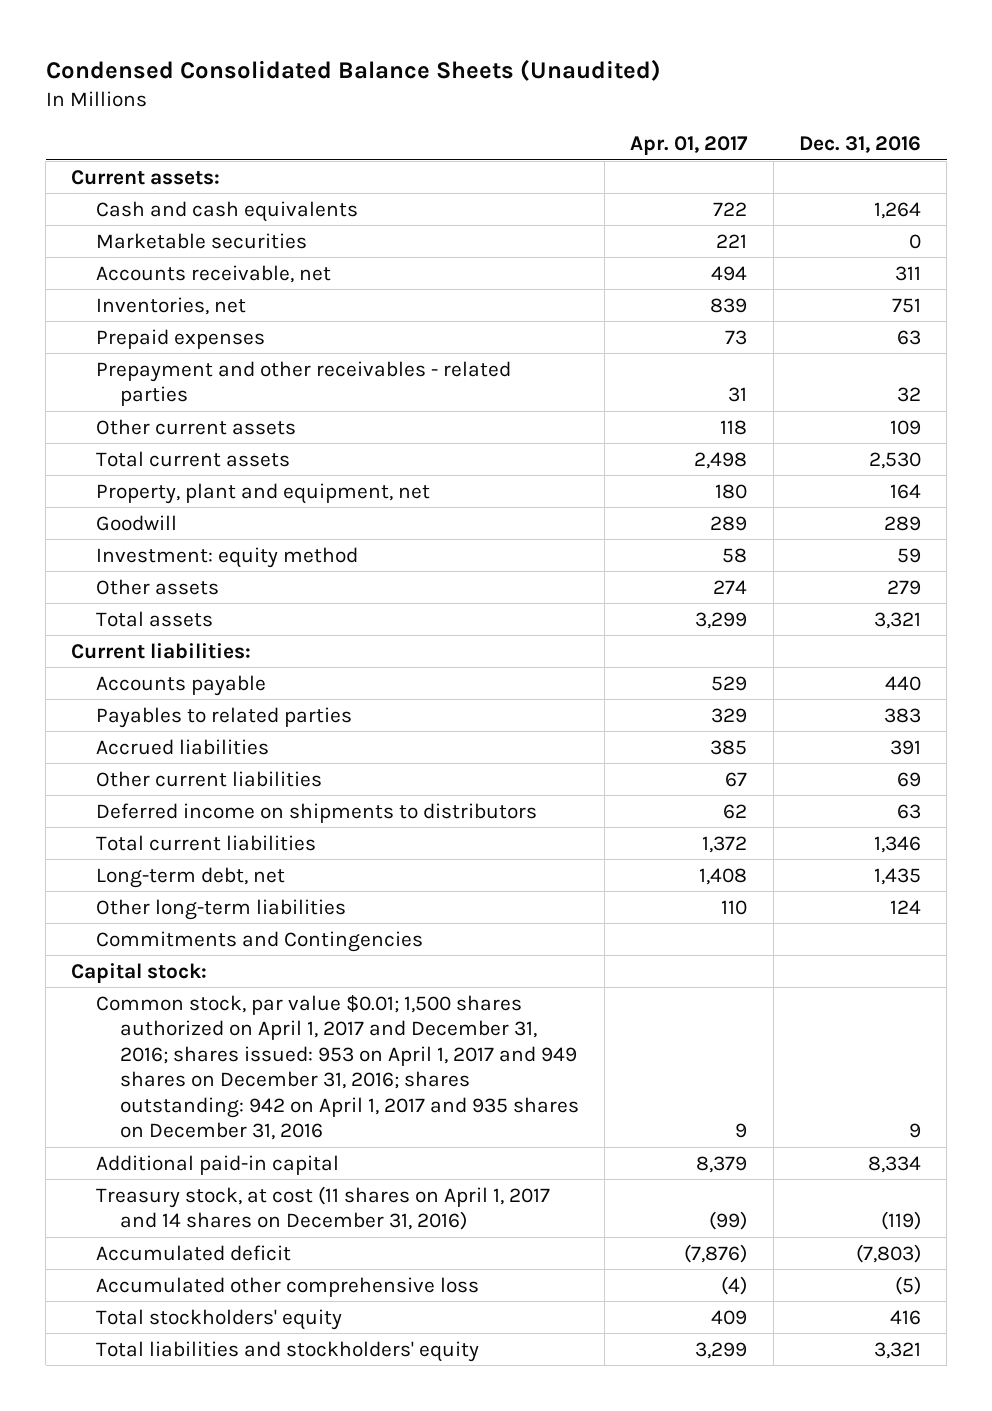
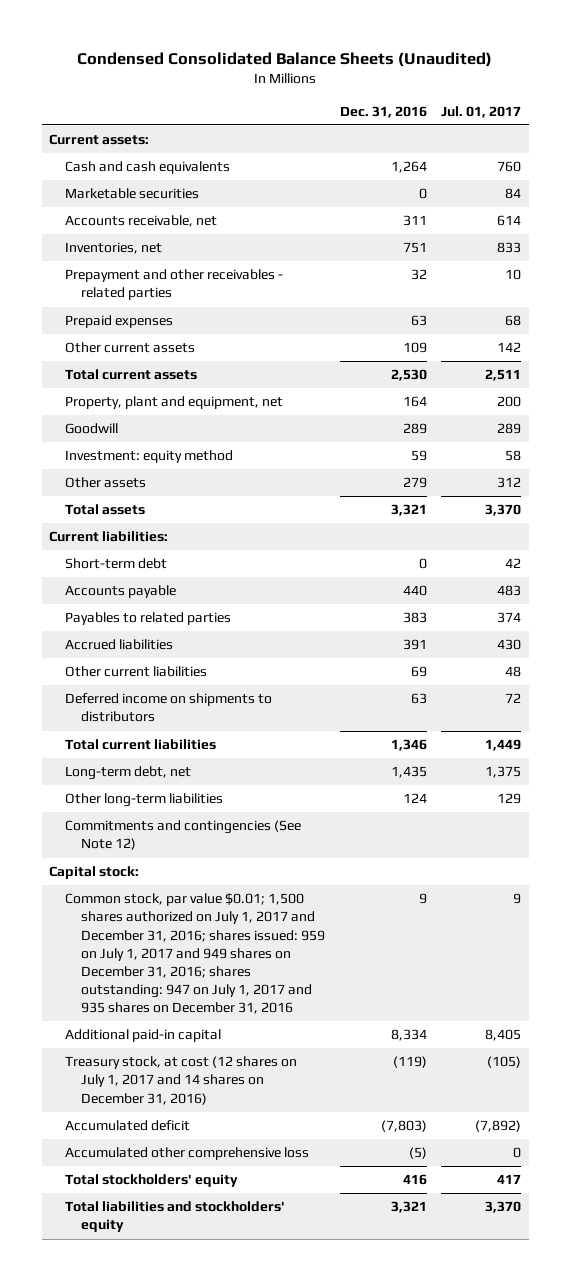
[630,136,749,156] Apr. 01, 2017 -> none
none -> [441,105,522,118] Jul. 01, 2017
[95,328,265,349] Prepaid expenses -> [65,315,174,329] Prepaid expenses
none -> [65,558,168,570] Short-term debt
[95,930,423,952] Commitments and Contingencies -> [65,820,302,851] Commitments and contingencies (See Note 12)
[95,994,579,1141] Common stock, par value $0.01; 1,500 shares authorized on April 1, 2017 and December 31, 2016; shares issued: 953 on April 1, 2017 and 949 shares on December 31, 2016; shares outstanding: 942 on April 1, 2017 and 935 shares on December 31, 2016 -> [65,893,326,1015] Common stock, par value $0.01; 1,500 shares authorized on July 1, 2017 and December 31, 2016; shares issued: 959 on July 1, 2017 and 949 shares on December 31, 2016; shares outstanding: 947 on July 1, 2017 and 935 shares on December 31, 2016
[95,1185,550,1231] Treasury stock, at cost (11 shares on April 1, 2017 and 14 shares on December 31, 2016) -> [65,1056,298,1105] Treasury stock, at cost (12 shares on July 1, 2017 and 14 shares on December 31, 2016)

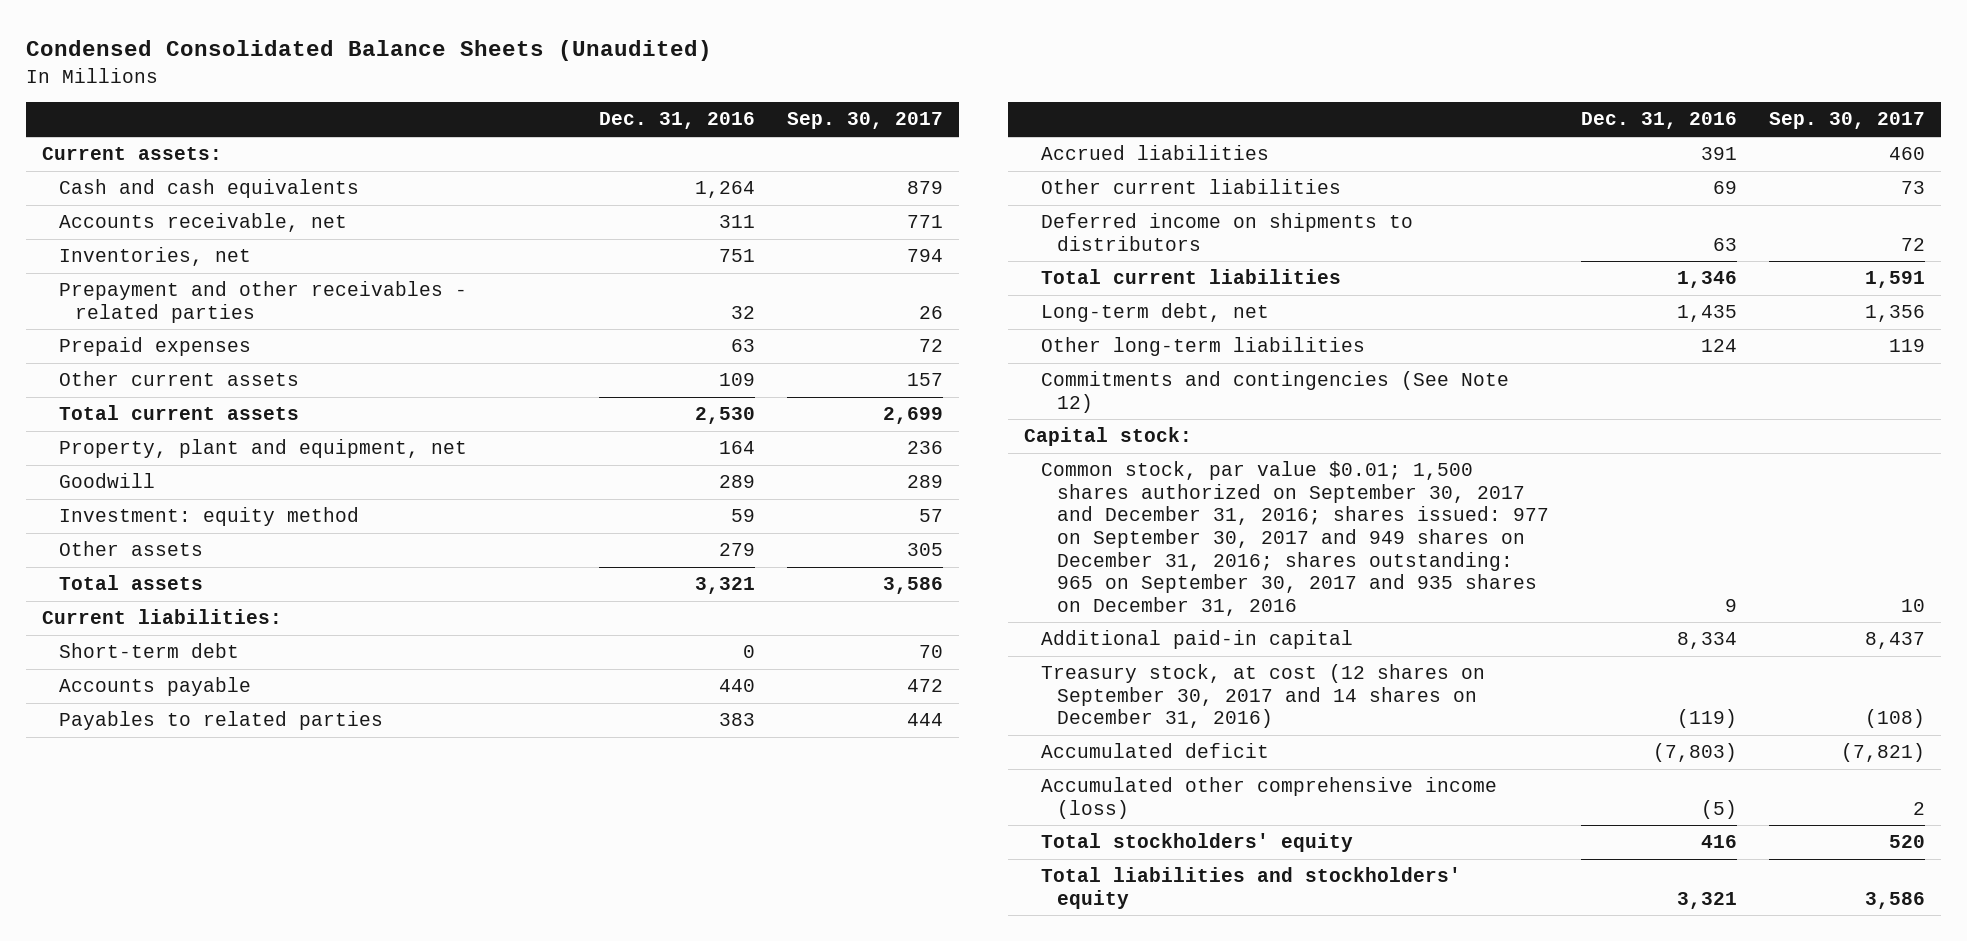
[441,105,522,118] Jul. 01, 2017 -> none
none -> [787,112,944,130] Sep. 30, 2017
[65,188,200,200] Marketable securities -> none
[65,893,326,1015] Common stock, par value $0.01; 1,500 shares authorized on July 1, 2017 and December 31, 2016; shares issued: 959 on July 1, 2017 and 949 shares on December 31, 2016; shares outstanding: 947 on July 1, 2017 and 935 shares on December 31, 2016 -> [1040,461,1550,616] Common stock, par value $0.01; 1,500 shares authorized on September 30, 2017 and December 31, 2016; shares issued: 977 on September 30, 2017 and 949 shares on December 31, 2016; shares outstanding: 965 on September 30, 2017 and 935 shares on December 31, 2016
[65,1056,298,1105] Treasury stock, at cost (12 shares on July 1, 2017 and 14 shares on December 31, 2016) -> [1040,664,1485,729] Treasury stock, at cost (12 shares on September 30, 2017 and 14 shares on December 31, 2016)
[65,1147,310,1161] Accumulated other comprehensive loss -> [1040,777,1497,819] Accumulated other comprehensive income (loss)

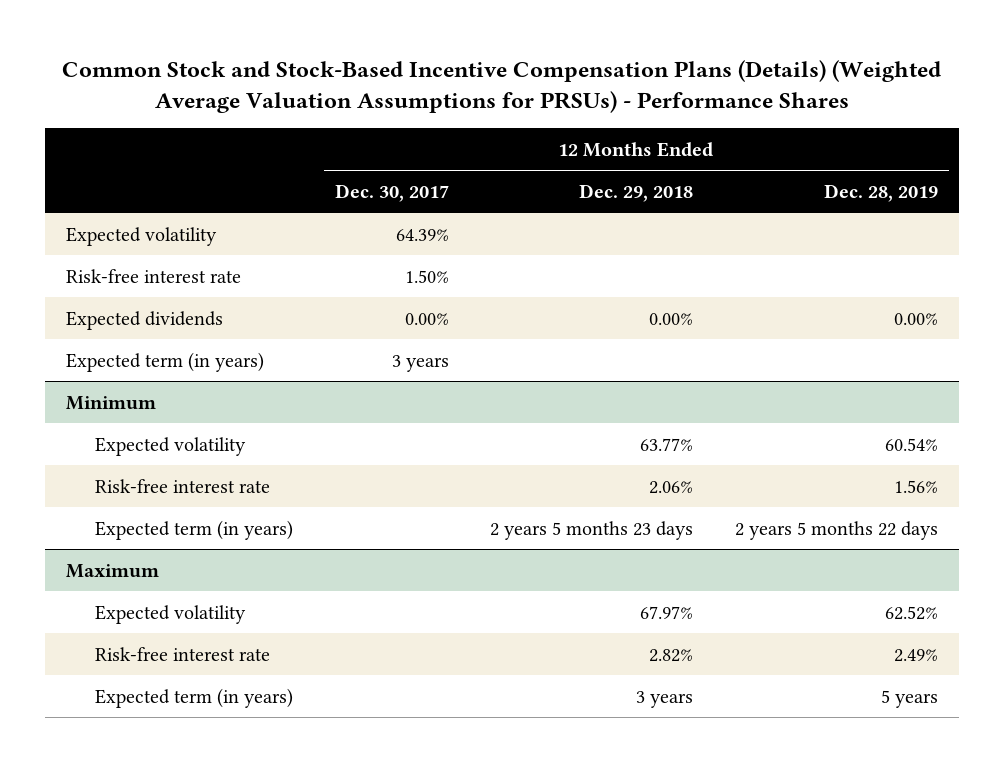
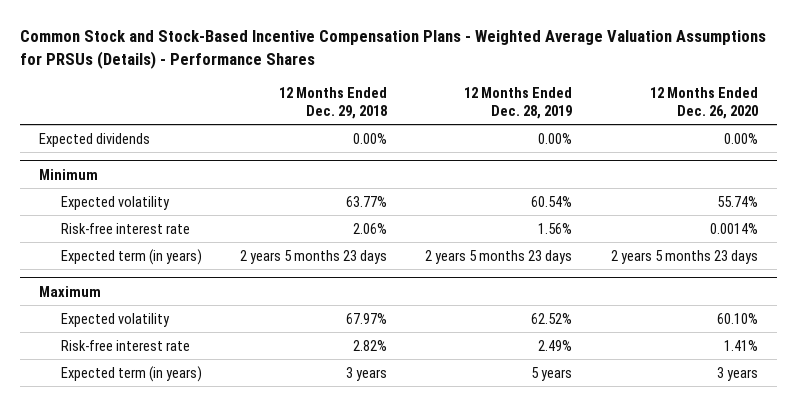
[62,59,942,114] Common Stock and Stock-Based Incentive Compensation Plans (Details) (Weighted Average Valuation Assumptions for PRSUs) - Performance Shares -> [19,30,766,69] Common Stock and Stock-Based Incentive Compensation Plans - Weighted Average Valuation Assumptions for PRSUs (Details) - Performance Shares
[334,183,449,202] Dec. 30, 2017 -> none
none -> [649,86,758,119] 12 Months Ended Dec. 26, 2020
[66,226,218,246] Expected volatility -> none
[66,268,242,283] Risk-free interest rate -> none
[66,351,265,372] Expected term (in years) -> none
[735,520,939,540] 2 years 5 months 22 days -> [425,249,573,264] 2 years 5 months 23 days

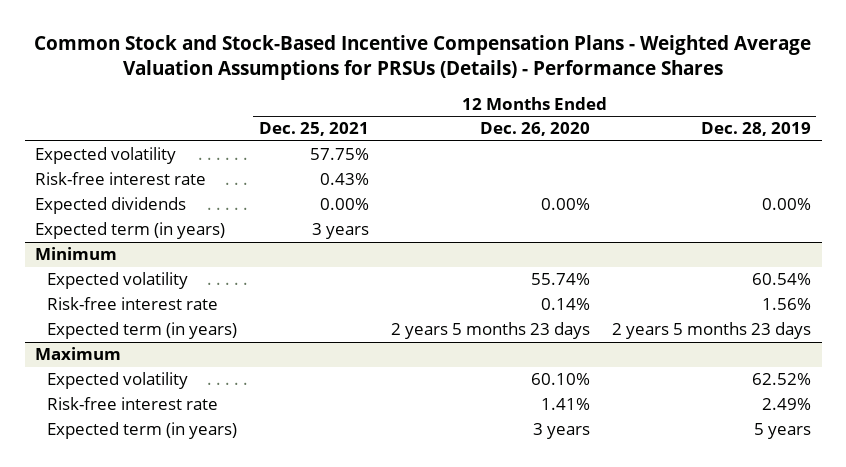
[279,86,388,119] 12 Months Ended Dec. 29, 2018 -> none
none -> [258,122,369,137] Dec. 25, 2021
none -> [35,147,177,165] Expected volatility
none -> [35,172,207,186] Risk-free interest rate
none -> [35,222,226,240] Expected term (in years)
[709,222,758,234] 0.0014% -> [540,298,590,311] 0.14%

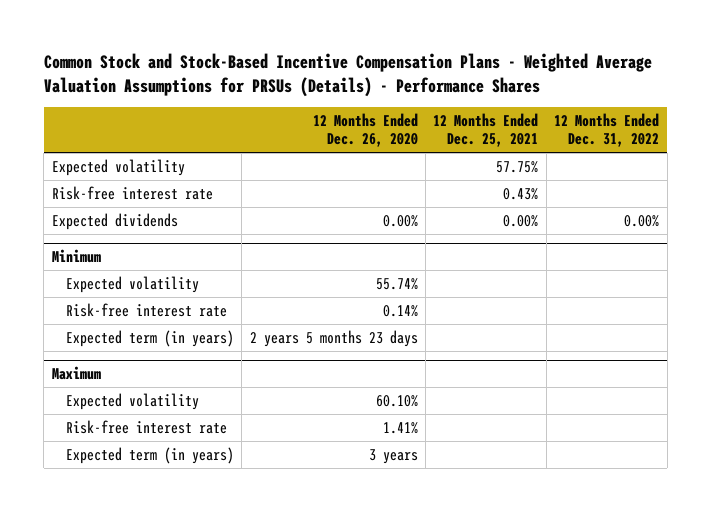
[700,122,811,137] Dec. 28, 2019 -> none
none -> [554,112,660,148] 12 Months Ended Dec. 31, 2022
[35,222,226,240] Expected term (in years) -> none

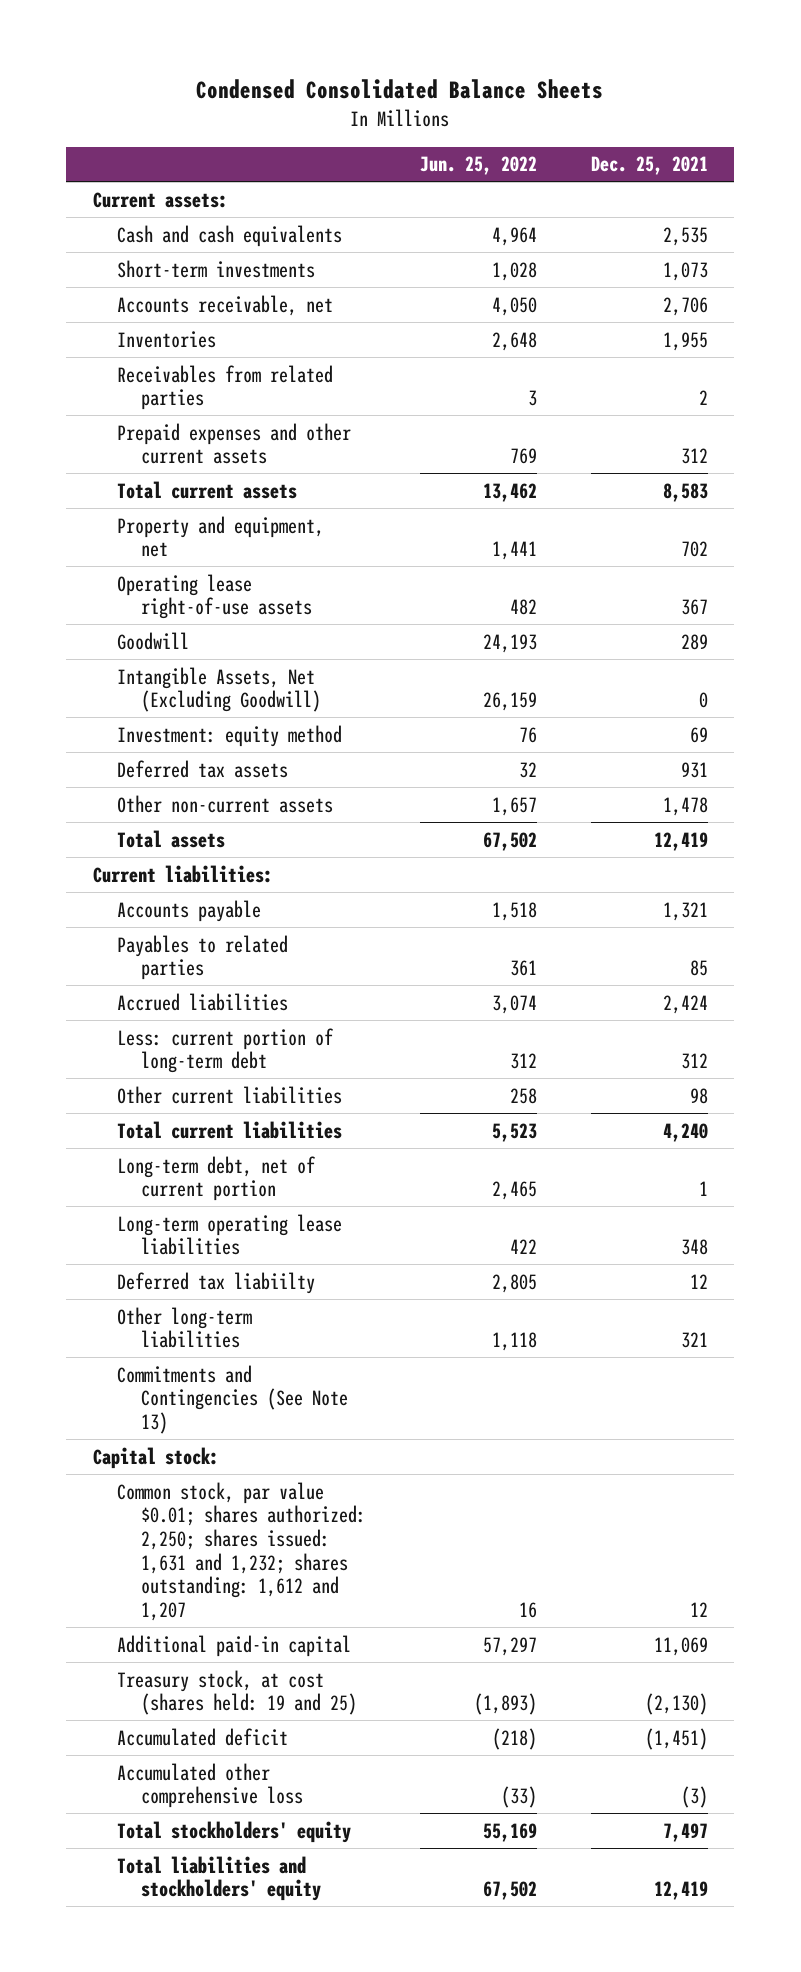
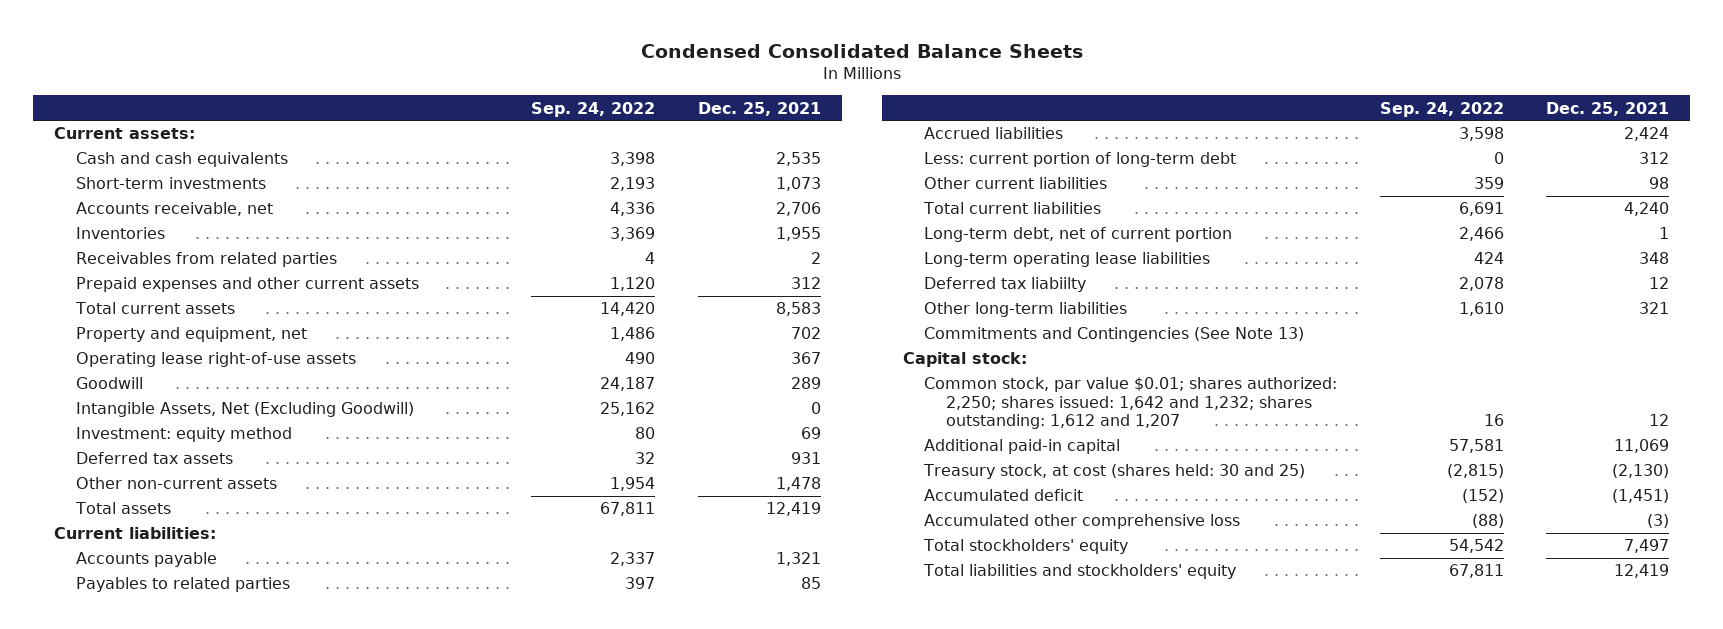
[419,156,537,176] Jun. 25, 2022 -> none
none -> [531,101,656,117] Sep. 24, 2022
[117,1481,367,1622] Common stock, par value $0.01; shares authorized: 2,250; shares issued: 1,631 and 1,232; shares outstanding: 1,612 and 1,207 -> [924,377,1338,430] Common stock, par value $0.01; shares authorized: 2,250; shares issued: 1,642 and 1,232; shares outstanding: 1,612 and 1,207
[117,1669,358,1716] Treasury stock, at cost (shares held: 19 and 25) -> [923,464,1306,480] Treasury stock, at cost (shares held: 30 and 25)

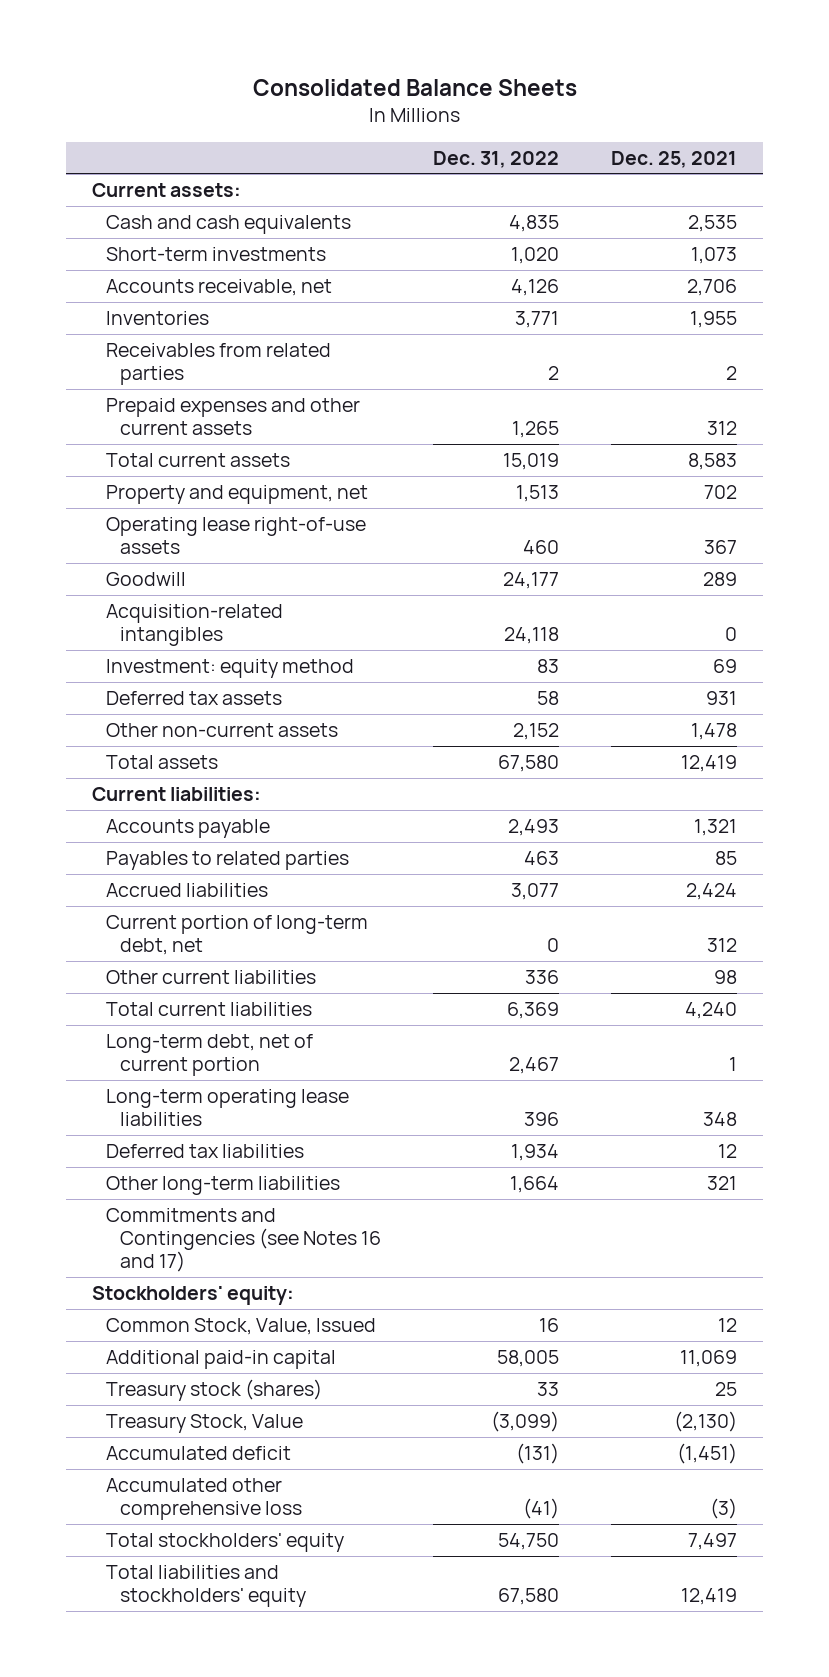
[640,43,1083,58] Condensed Consolidated Balance Sheets -> [252,79,577,97] Consolidated Balance Sheets
[531,101,656,117] Sep. 24, 2022 -> none
none -> [432,150,559,168] Dec. 31, 2022
[75,402,414,418] Intangible Assets, Net (Excluding Goodwill) -> [105,603,283,647] Acquisition-related intangibles
[924,152,1237,168] Less: current portion of long-term debt -> [105,914,368,956] Current portion of long-term debt, net
[924,277,1087,293] Deferred tax liabiilty -> [105,1143,304,1158] Deferred tax liabilities
[902,352,1027,368] Capital stock: -> none
[924,327,1305,343] Commitments and Contingencies (See Note 13) -> [105,1207,381,1273] Commitments and Contingencies (see Notes 16 and 17)
none -> [91,1285,294,1305] Stockholders' equity:
[924,377,1338,430] Common stock, par value $0.01; shares authorized: 2,250; shares issued: 1,642 and 1,232; shares outstanding: 1,612 and 1,207 -> [105,1317,376,1335] Common Stock, Value, Issued
none -> [105,1378,322,1401] Treasury stock (shares)
[923,464,1306,480] Treasury stock, at cost (shares held: 30 and 25) -> [105,1413,303,1433] Treasury Stock, Value

